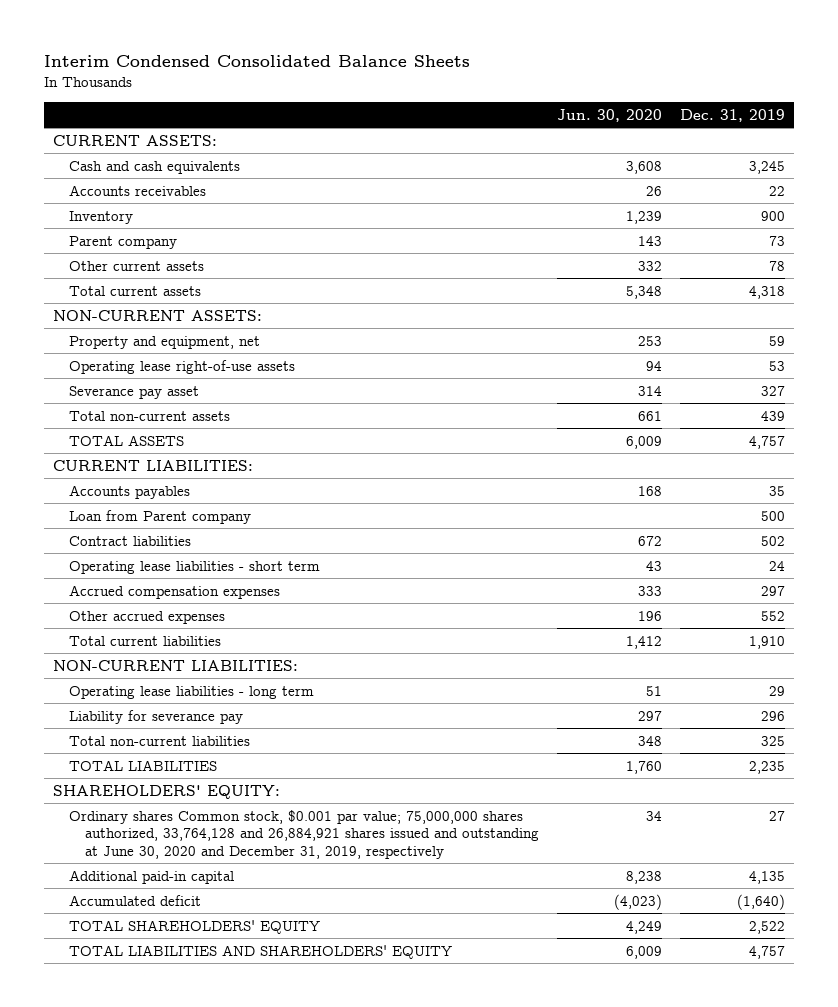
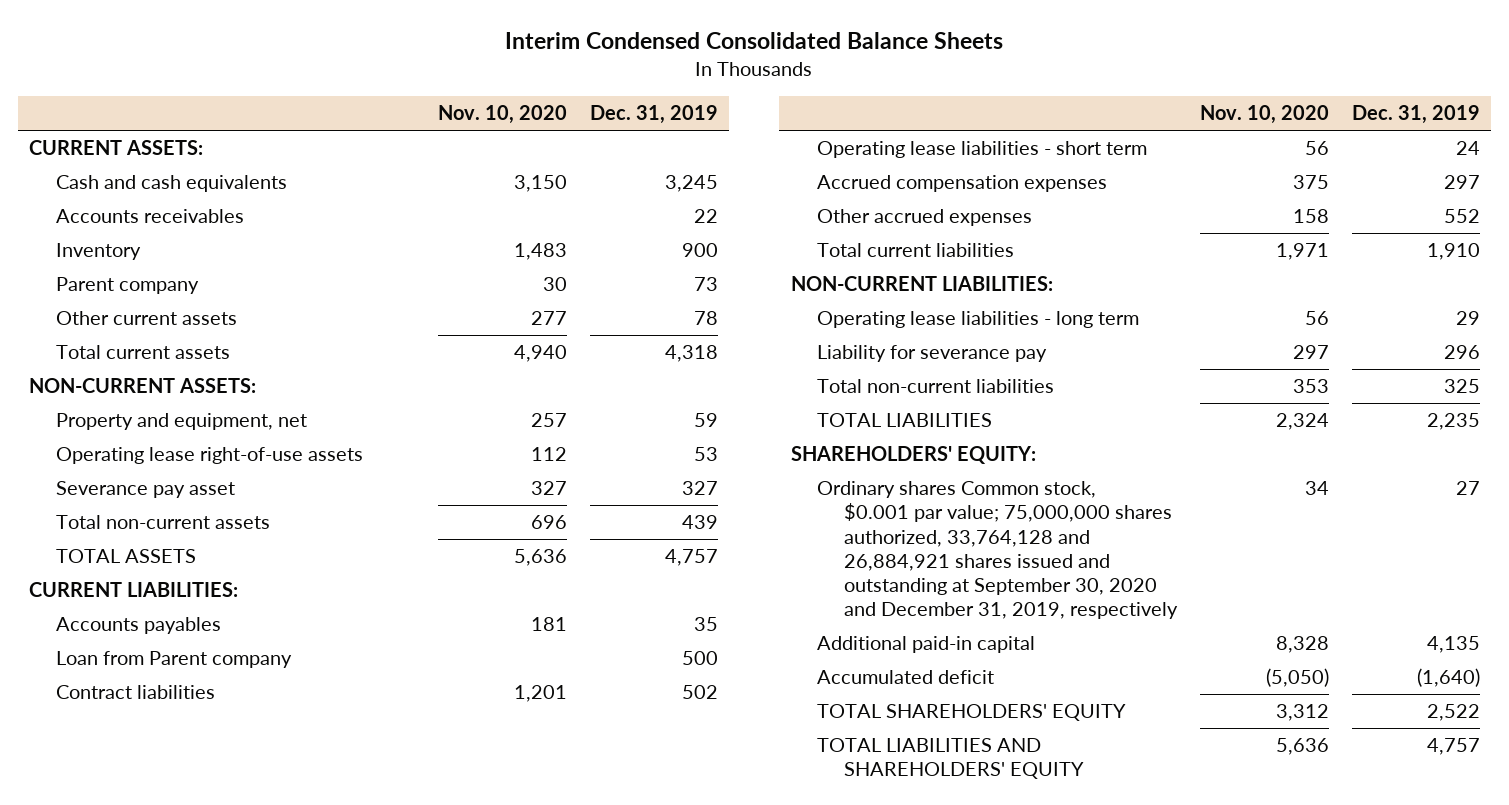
[556,108,662,122] Jun. 30, 2020 -> none
none -> [438,105,568,125] Nov. 10, 2020
[68,809,539,860] Ordinary shares Common stock, $0.001 par value; 75,000,000 shares authorized, 33,764,128 and 26,884,921 shares issued and outstanding at June 30, 2020 and December 31, 2019, respectively -> [817,481,1178,619] Ordinary shares Common stock, $0.001 par value; 75,000,000 shares authorized, 33,764,128 and 26,884,921 shares issued and outstanding at September 30, 2020 and December 31, 2019, respectively

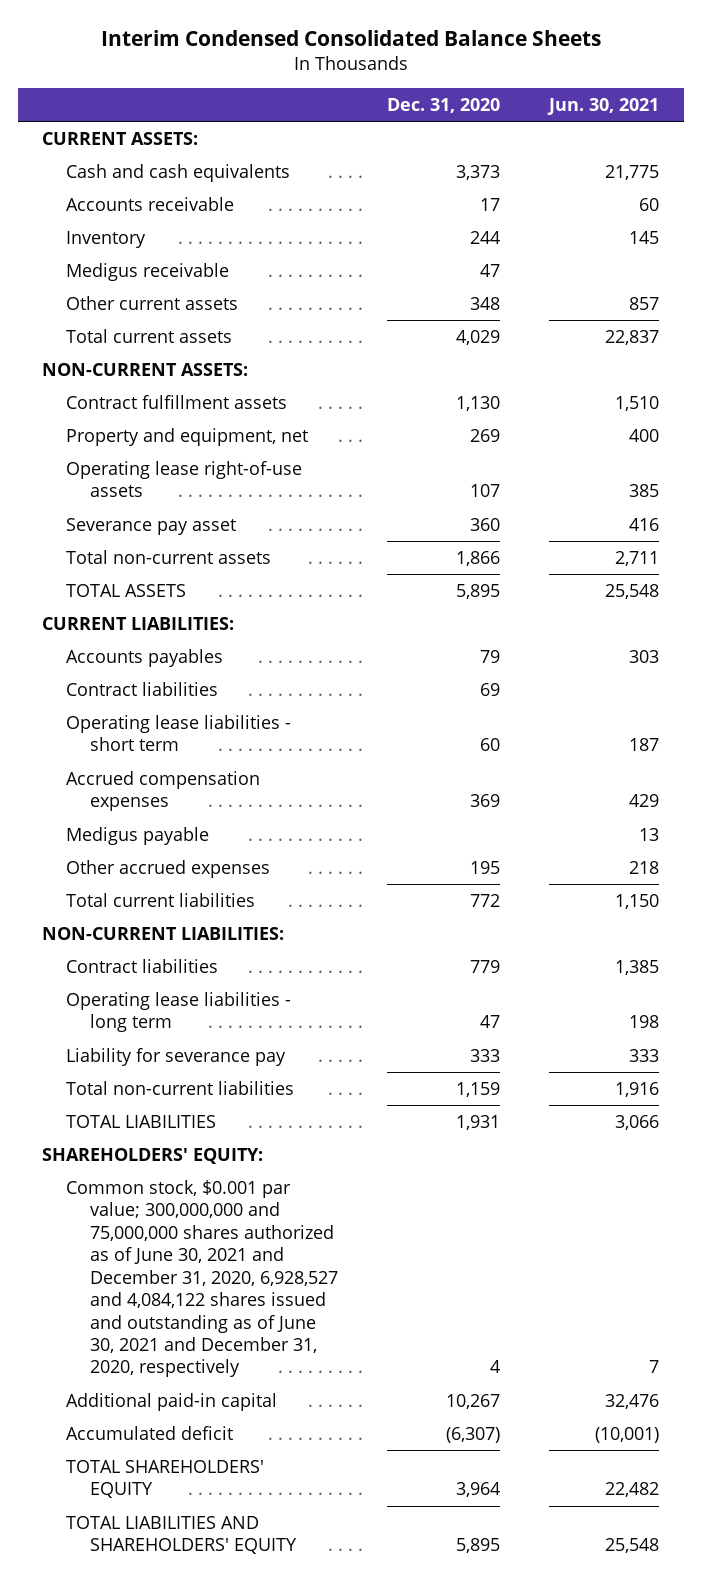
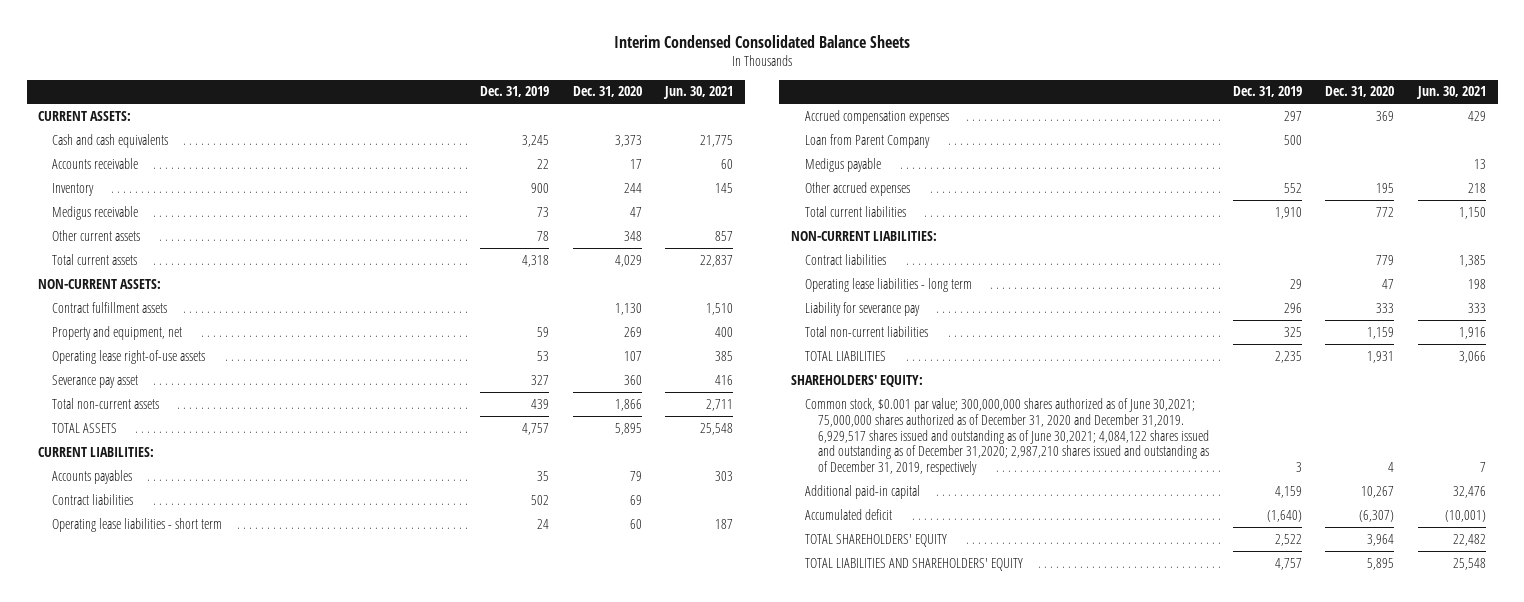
none -> [480,86,550,98] Dec. 31, 2019
none -> [804,133,930,148] Loan from Parent Company
[66,1180,339,1378] Common stock, $0.001 par value; 300,000,000 and 75,000,000 shares authorized as of June 30, 2021 and December 31, 2020, 6,928,527 and 4,084,122 shares issued and outstanding as of June 30, 2021 and December 31, 2020, respectively -> [804,397,1210,476] Common stock, $0.001 par value; 300,000,000 shares authorized as of June 30,2021; 75,000,000 shares authorized as of December 31, 2020 and December 31,2019. 6,929,517 shares issued and outstanding as of June 30,2021; 4,084,122 shares issued and outstanding as of December 31,2020; 2,987,210 shares issued and outstanding as of December 31, 2019, respectively

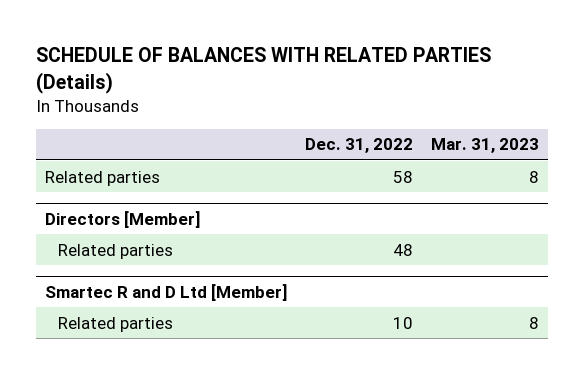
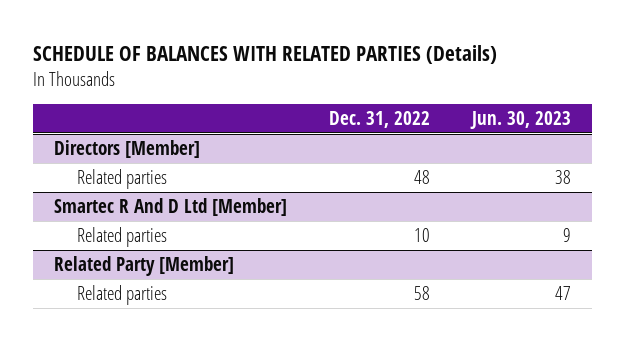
[430,138,539,154] Mar. 31, 2023 -> none
none -> [470,111,572,130] Jun. 30, 2023
[44,170,160,186] Related parties -> none
[44,283,287,301] Smartec R and D Ltd [Member] -> [53,197,287,216] Smartec R And D Ltd [Member]
none -> [53,255,234,276] Related Party [Member]
none -> [77,284,168,305] Related parties

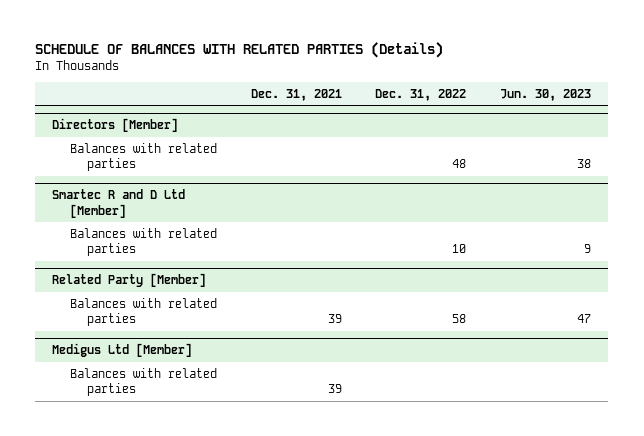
none -> [250,88,342,101] Dec. 31, 2021
[77,168,168,189] Related parties -> [69,142,217,172] Balances with related parties
[53,197,287,216] Smartec R And D Ltd [Member] -> [52,189,186,218] Smartec R and D Ltd [Member]
[77,226,168,247] Related parties -> [69,227,217,257] Balances with related parties
[77,284,168,305] Related parties -> [69,297,217,327] Balances with related parties
none -> [52,343,193,358] Medigus Ltd [Member]
none -> [69,367,217,397] Balances with related parties

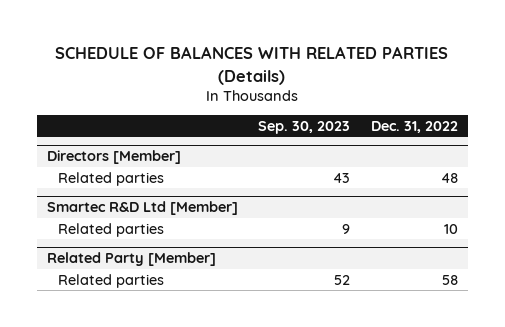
[250,88,342,101] Dec. 31, 2021 -> none
[500,88,592,101] Jun. 30, 2023 -> none
none -> [258,120,351,134] Sep. 30, 2023
[69,142,217,172] Balances with related parties -> [57,171,164,186] Related parties
[52,189,186,218] Smartec R and D Ltd [Member] -> [47,201,239,216] Smartec R&D Ltd [Member]
[69,227,217,257] Balances with related parties -> [57,222,164,237] Related parties
[52,343,193,358] Medigus Ltd [Member] -> none
[69,367,217,397] Balances with related parties -> none
[69,297,217,327] Balances with related parties -> [57,273,164,288] Related parties

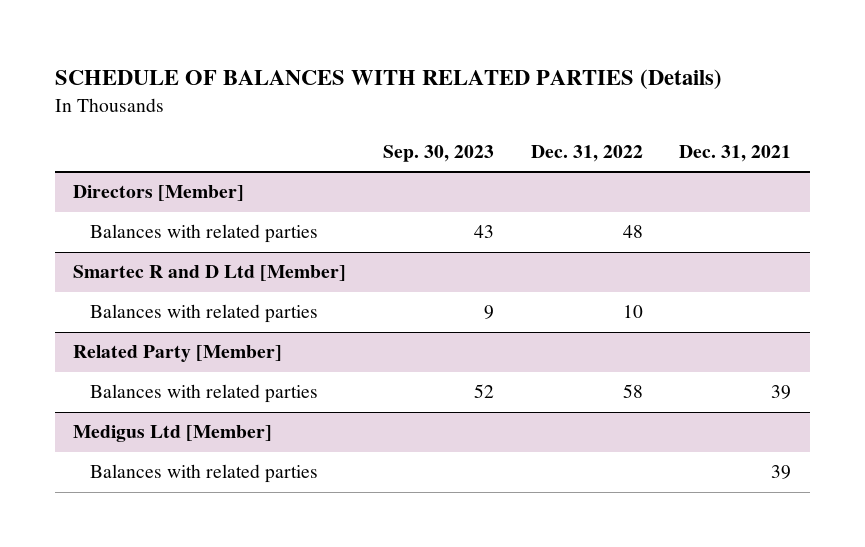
none -> [679,144,792,162] Dec. 31, 2021
[57,171,164,186] Related parties -> [89,224,318,244] Balances with related parties
[47,201,239,216] Smartec R&D Ltd [Member] -> [73,265,347,282] Smartec R and D Ltd [Member]
[57,222,164,237] Related parties -> [89,304,318,324] Balances with related parties
[57,273,164,288] Related parties -> [89,384,318,404] Balances with related parties
none -> [73,425,273,443] Medigus Ltd [Member]
none -> [89,464,318,484] Balances with related parties

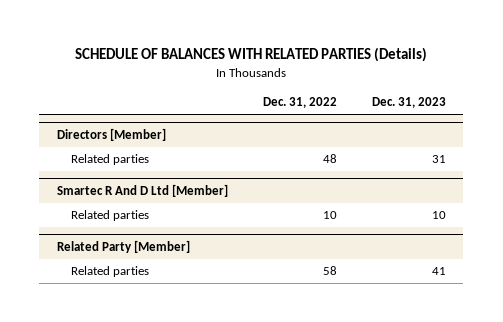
[382,144,494,162] Sep. 30, 2023 -> none
[679,144,792,162] Dec. 31, 2021 -> none
none -> [371,97,446,109] Dec. 31, 2023
[89,224,318,244] Balances with related parties -> [70,154,149,166] Related parties
[73,265,347,282] Smartec R and D Ltd [Member] -> [56,184,228,198] Smartec R And D Ltd [Member]
[89,304,318,324] Balances with related parties -> [70,210,149,222] Related parties
[73,425,273,443] Medigus Ltd [Member] -> none
[89,464,318,484] Balances with related parties -> none
[89,384,318,404] Balances with related parties -> [70,266,149,278] Related parties

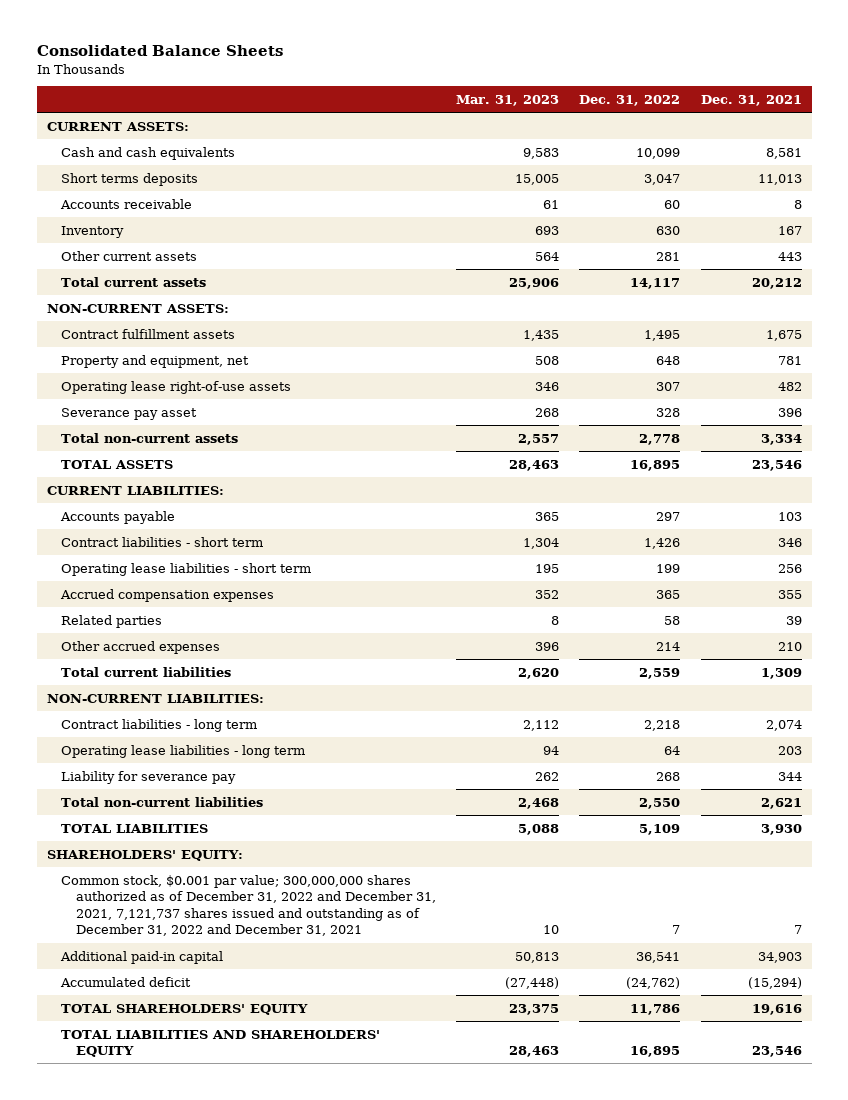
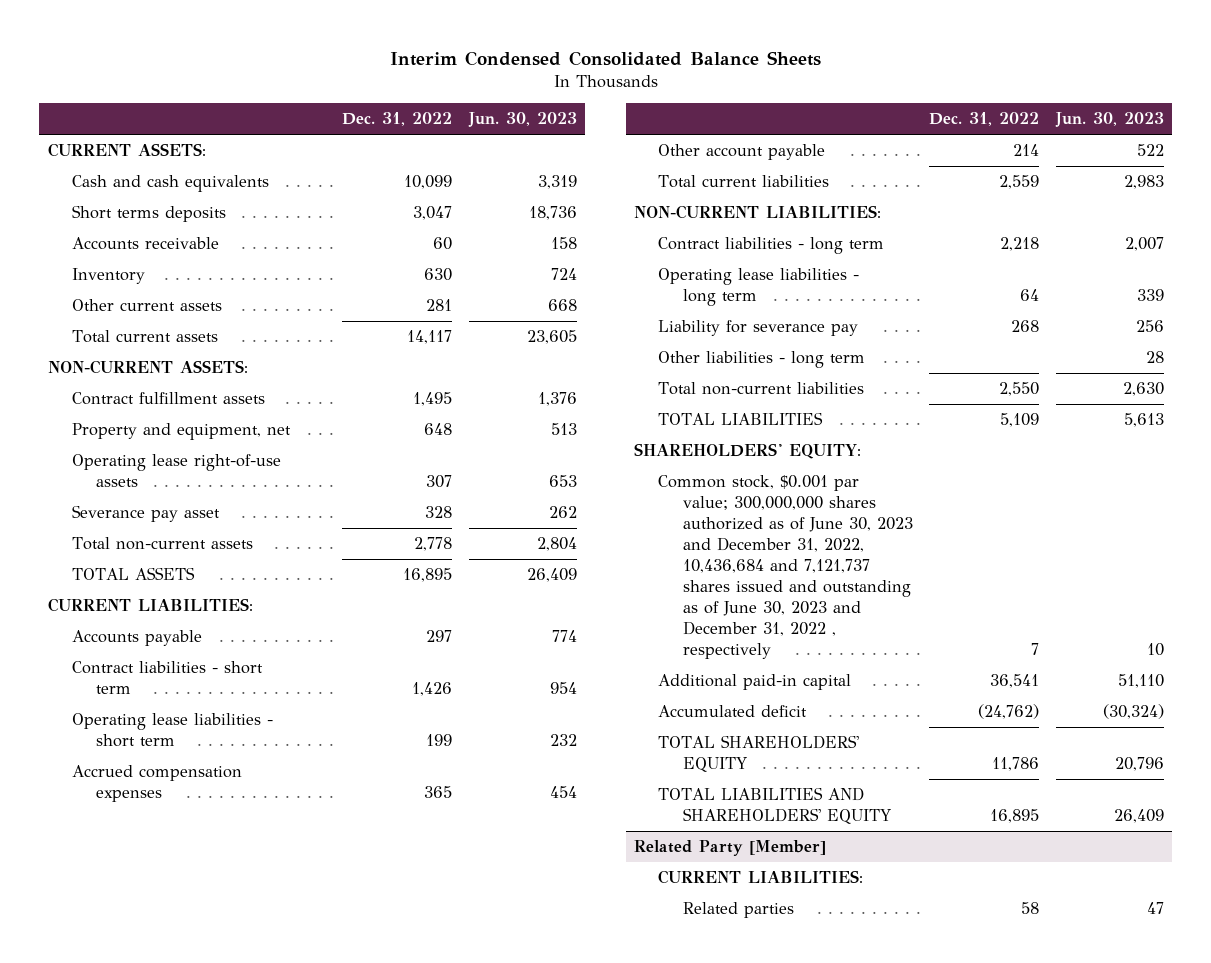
[36,45,283,57] Consolidated Balance Sheets -> [389,50,821,66] Interim Condensed Consolidated Balance Sheets
[456,94,560,106] Mar. 31, 2023 -> none
[700,94,802,106] Dec. 31, 2021 -> none
none -> [467,112,577,128] Jun. 30, 2023
[61,614,163,628] Related parties -> none
[61,640,221,654] Other accrued expenses -> [658,144,826,161] Other account payable
none -> [658,351,866,369] Other liabilities - long term
[61,874,436,937] Common stock, $0.001 par value; 300,000,000 shares authorized as of December 31, 2022 and December 31, 2021, 7,121,737 shares issued and outstanding as of December 31, 2022 and December 31, 2021 -> [658,475,913,660] Common stock, $0.001 par value; 300,000,000 shares authorized as of June 30, 2023 and December 31, 2022, 10,436,684 and 7,121,737 shares issued and outstanding as of June 30, 2023 and December 31, 2022 , respectively
none -> [634,840,827,857] Related Party [Member]
none -> [658,870,864,885] CURRENT LIABILITIES:
none -> [682,902,794,919] Related parties

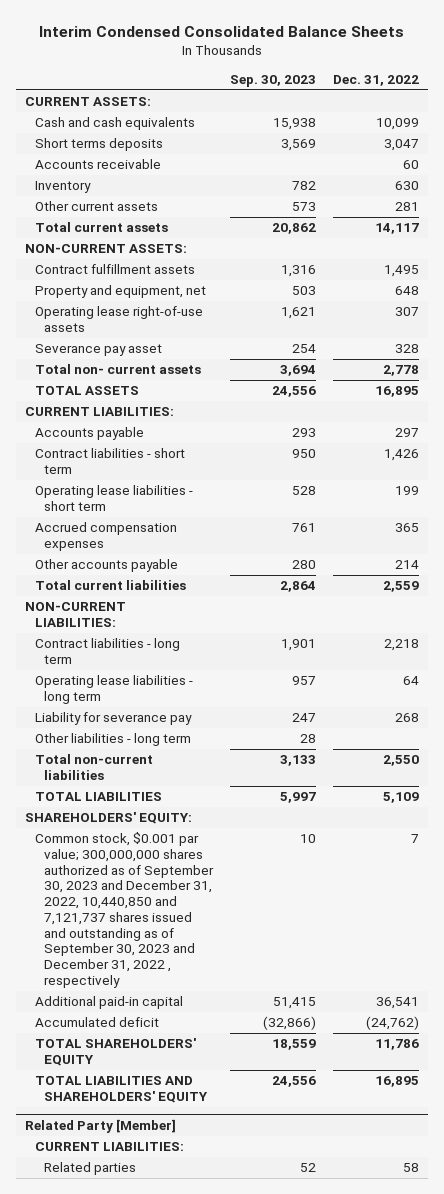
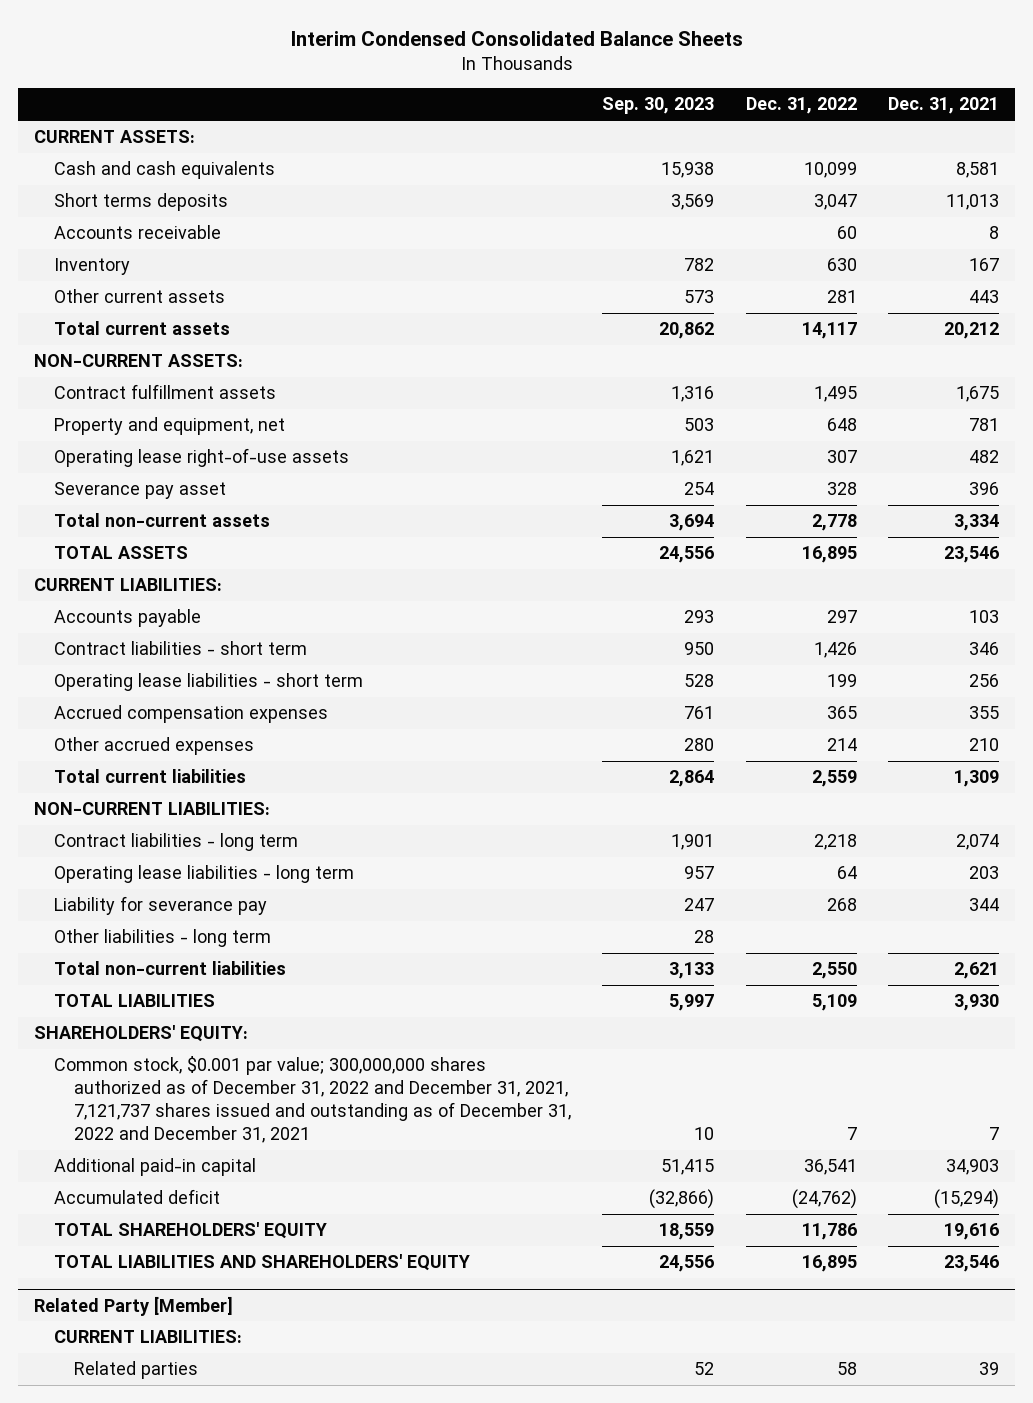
none -> [888,97,1000,115] Dec. 31, 2021
[34,364,201,375] Total non- current assets -> [53,513,270,528] Total non-current assets
[34,559,178,573] Other accounts payable -> [53,737,254,756] Other accrued expenses
[34,832,215,988] Common stock, $0.001 par value; 300,000,000 shares authorized as of September 30, 2023 and December 31, 2022, 10,440,850 and 7,121,737 shares issued and outstanding as of September 30, 2023 and December 31, 2022 , respectively -> [53,1056,571,1143] Common stock, $0.001 par value; 300,000,000 shares authorized as of December 31, 2022 and December 31, 2021, 7,121,737 shares issued and outstanding as of December 31, 2022 and December 31, 2021

